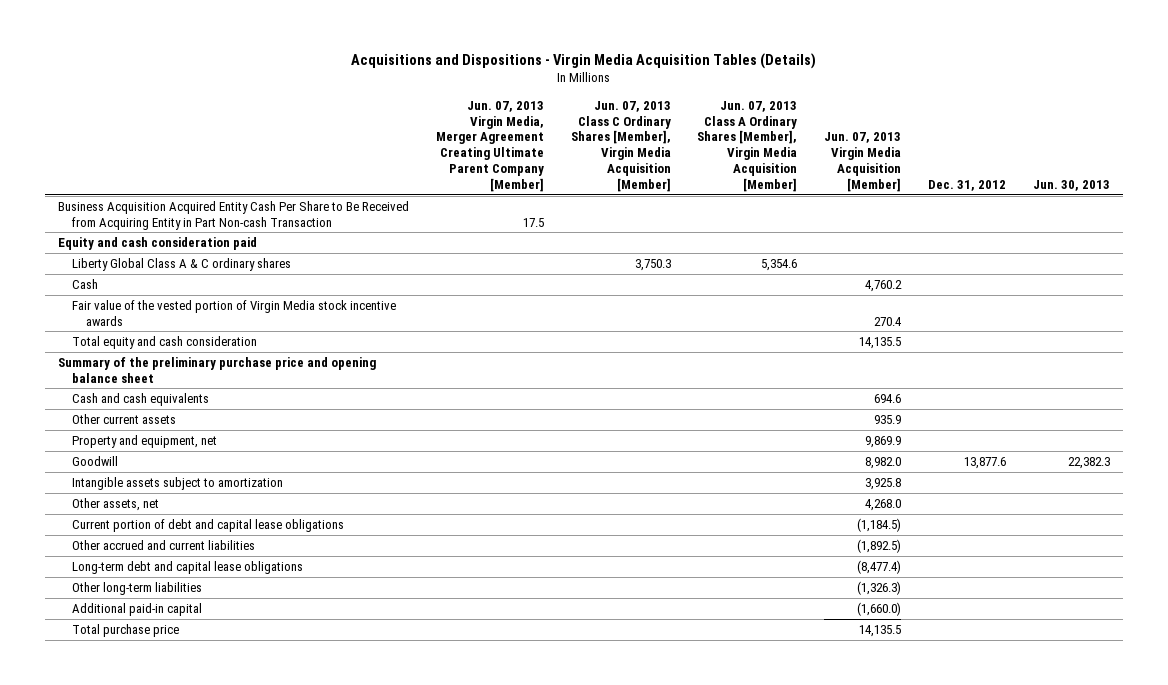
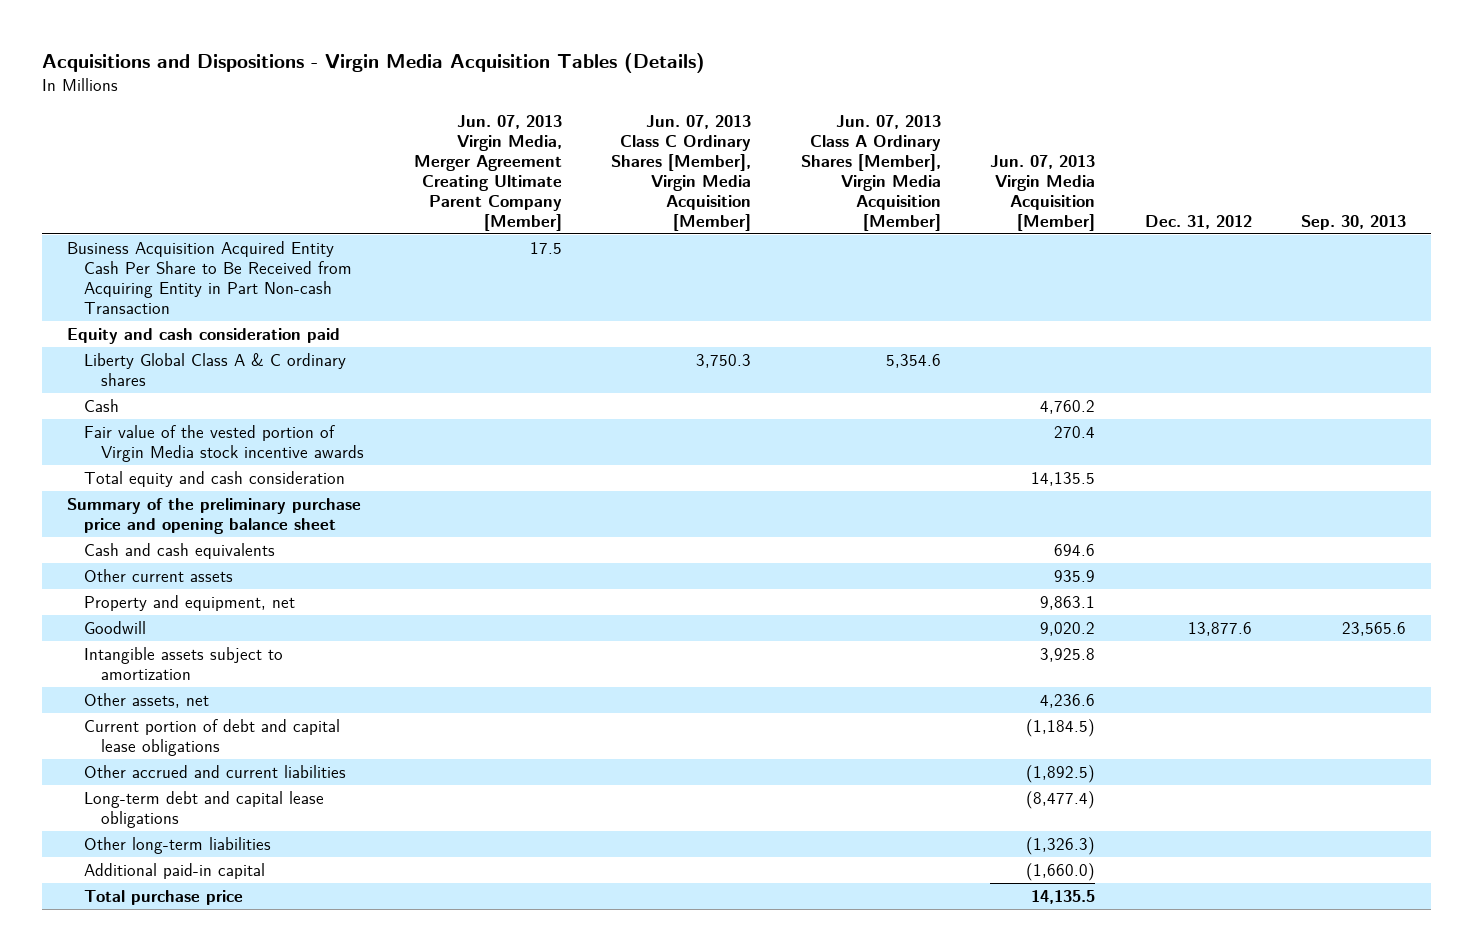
[1032,179,1110,191] Jun. 30, 2013 -> none
none -> [1301,214,1407,230] Sep. 30, 2013
[865,435,902,448] 9,869.9 -> [1040,595,1096,610] 9,863.1
[865,456,902,469] 8,982.0 -> [1040,621,1096,636] 9,020.2
[865,498,902,511] 4,268.0 -> [1040,693,1096,708] 4,236.6

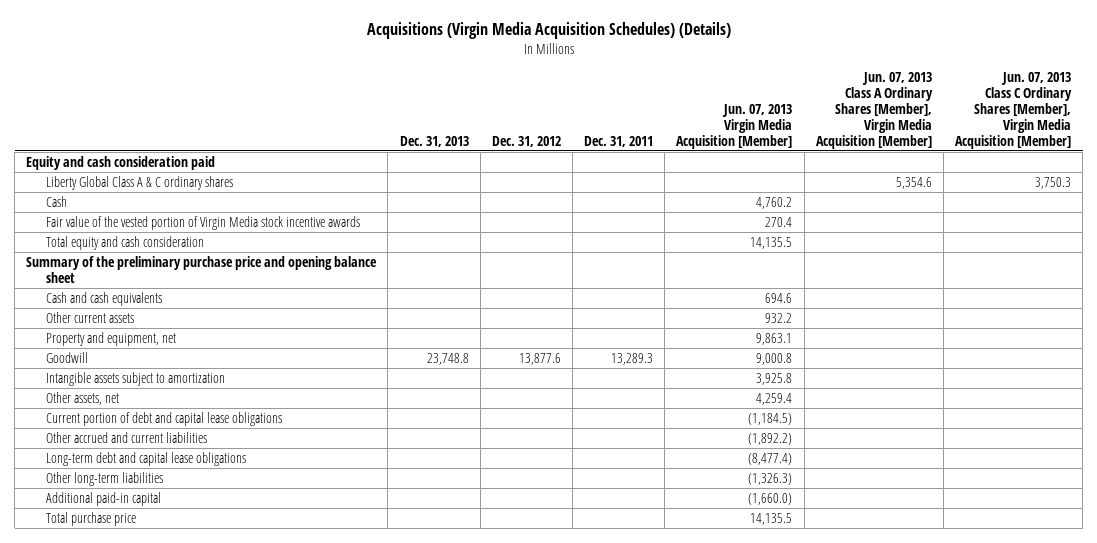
[42,53,706,74] Acquisitions and Dispositions - Virgin Media Acquisition Tables (Details) -> [366,22,731,40] Acquisitions (Virgin Media Acquisition Schedules) (Details)
[413,114,562,231] Jun. 07, 2013 Virgin Media, Merger Agreement Creating Ultimate Parent Company [Member] -> none
[1301,214,1407,230] Sep. 30, 2013 -> none
none -> [399,135,469,147] Dec. 31, 2013
none -> [584,135,654,147] Dec. 31, 2011
[66,240,352,314] Business Acquisition Acquired Entity Cash Per Share to Be Received from Acquiring Entity in Part Non-cash Transaction -> none
[1054,569,1096,582] 935.9 -> [765,312,793,323] 932.2
[1040,621,1096,636] 9,020.2 -> [756,352,793,365] 9,000.8
[1040,693,1096,708] 4,236.6 -> [756,392,793,405] 4,259.4
[1026,764,1096,783] (1,892.5) -> [748,432,793,445] (1,892.2)

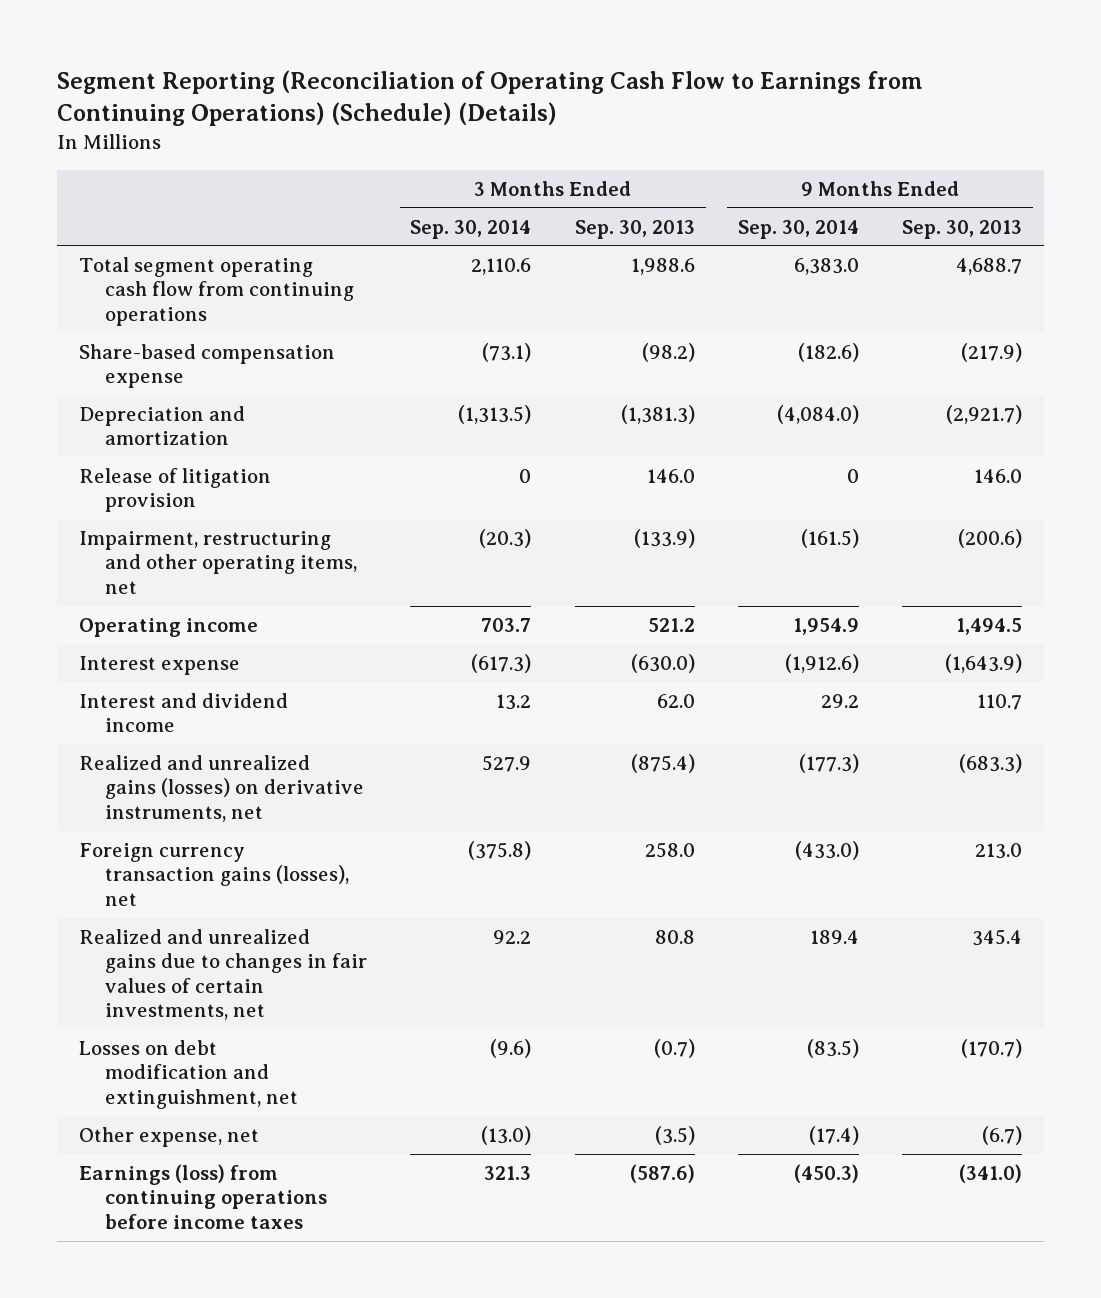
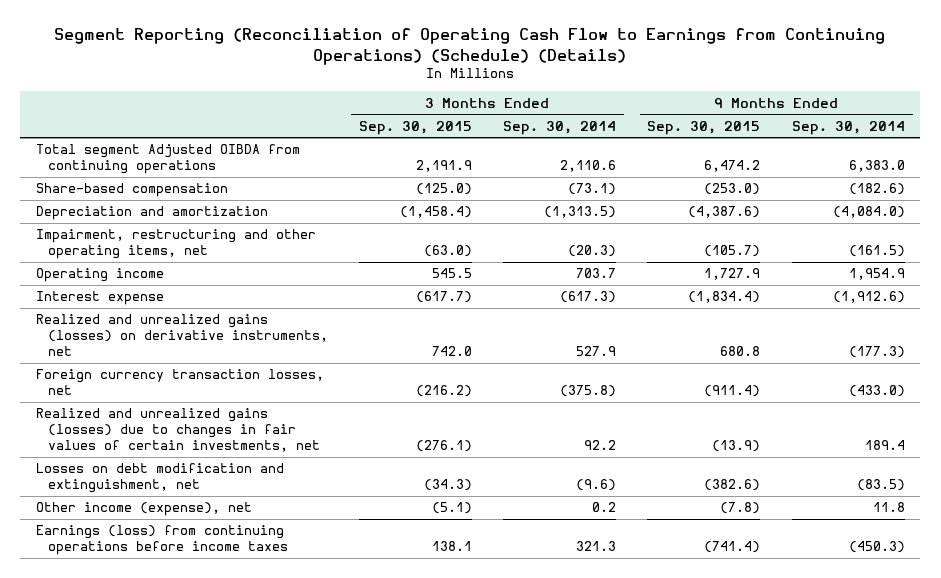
[574,219,695,239] Sep. 30, 2013 -> none
[902,219,1023,239] Sep. 30, 2013 -> none
none -> [358,120,472,135] Sep. 30, 2015
none -> [647,120,761,135] Sep. 30, 2015
[78,256,355,326] Total segment operating cash flow from continuing operations -> [35,144,300,175] Total segment Adjusted OIBDA from continuing operations
[78,343,335,389] Share-based compensation expense -> [35,183,228,198] Share-based compensation
[78,467,271,513] Release of litigation provision -> none
[78,692,288,733] Interest and dividend income -> none
[78,842,350,906] Foreign currency transaction gains (losses), net -> [35,369,324,396] Foreign currency transaction losses, net
[78,928,368,1021] Realized and unrealized gains due to changes in fair values of certain investments, net -> [35,408,320,453] Realized and unrealized gains (losses) due to changes in fair values of certain investments, net
[78,1126,259,1147] Other expense, net -> [35,502,252,517] Other income (expense), net
[481,1125,532,1145] (13.0) -> [592,502,617,513] 0.2
[808,1125,859,1145] (17.4) -> [872,502,905,513] 11.8

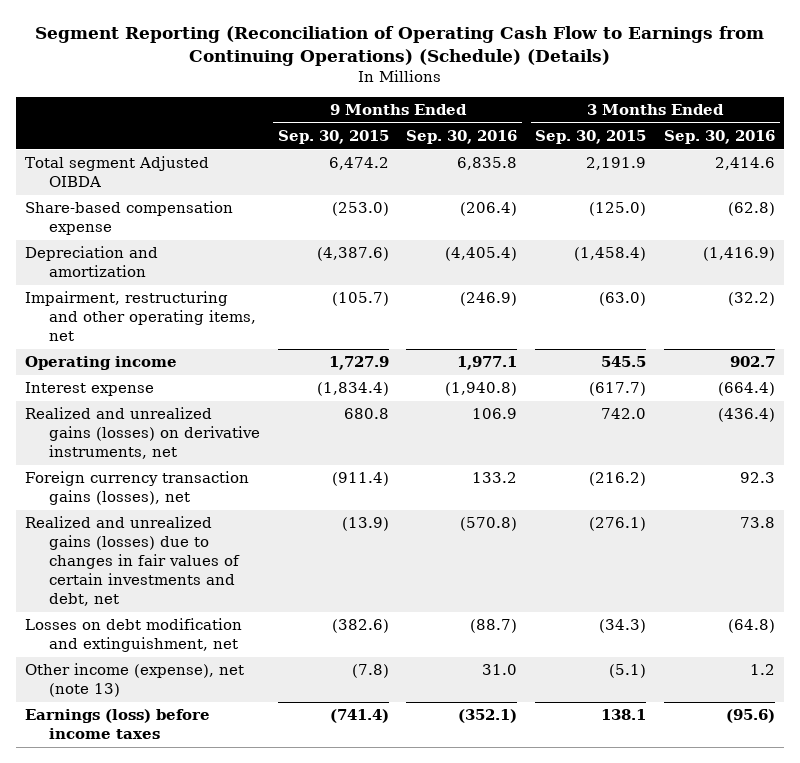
[503,120,617,135] Sep. 30, 2014 -> none
[791,120,905,135] Sep. 30, 2014 -> none
none -> [406,130,518,145] Sep. 30, 2016
none -> [664,130,776,145] Sep. 30, 2016
[35,144,300,175] Total segment Adjusted OIBDA from continuing operations -> [24,156,209,188] Total segment Adjusted OIBDA
[35,183,228,198] Share-based compensation -> [24,201,233,236] Share-based compensation expense
[35,369,324,396] Foreign currency transaction losses, net -> [24,471,249,506] Foreign currency transaction gains (losses), net
[35,408,320,453] Realized and unrealized gains (losses) due to changes in fair values of certain investments, net -> [24,516,240,607] Realized and unrealized gains (losses) due to changes in fair values of certain investments and debt, net
[35,502,252,517] Other income (expense), net -> [24,663,244,698] Other income (expense), net (note 13)
[35,525,288,556] Earnings (loss) from continuing operations before income taxes -> [24,709,210,740] Earnings (loss) before income taxes

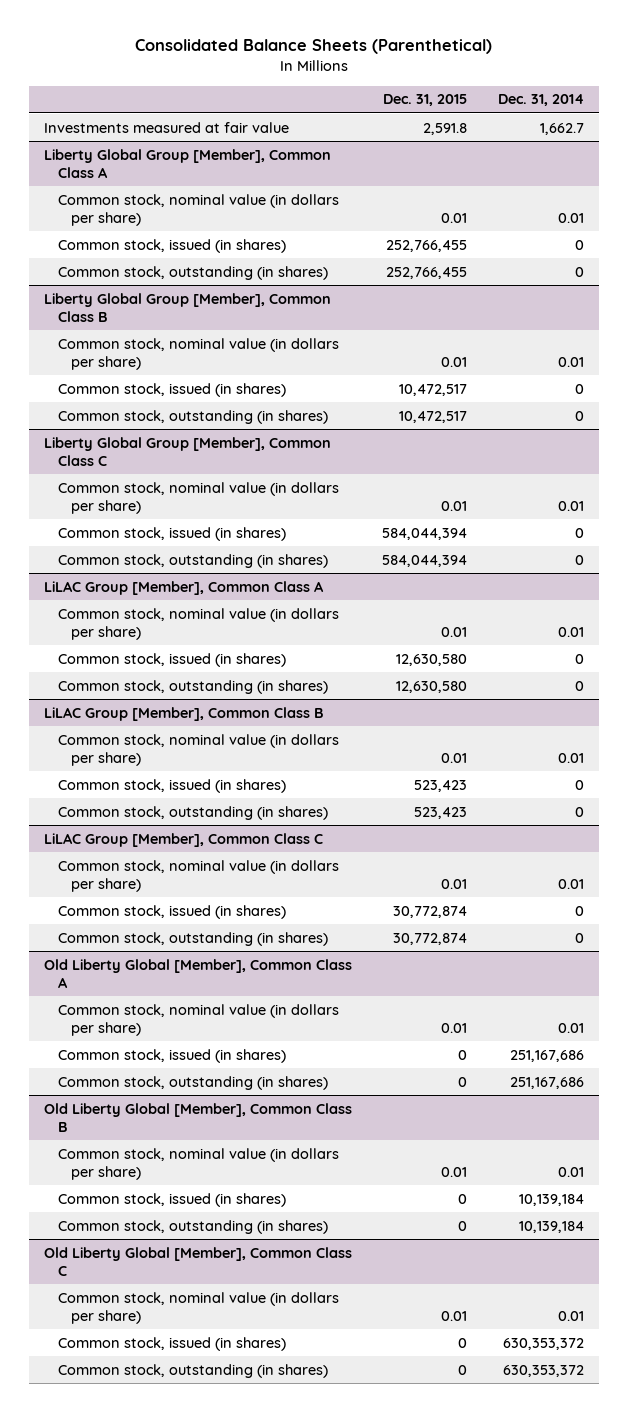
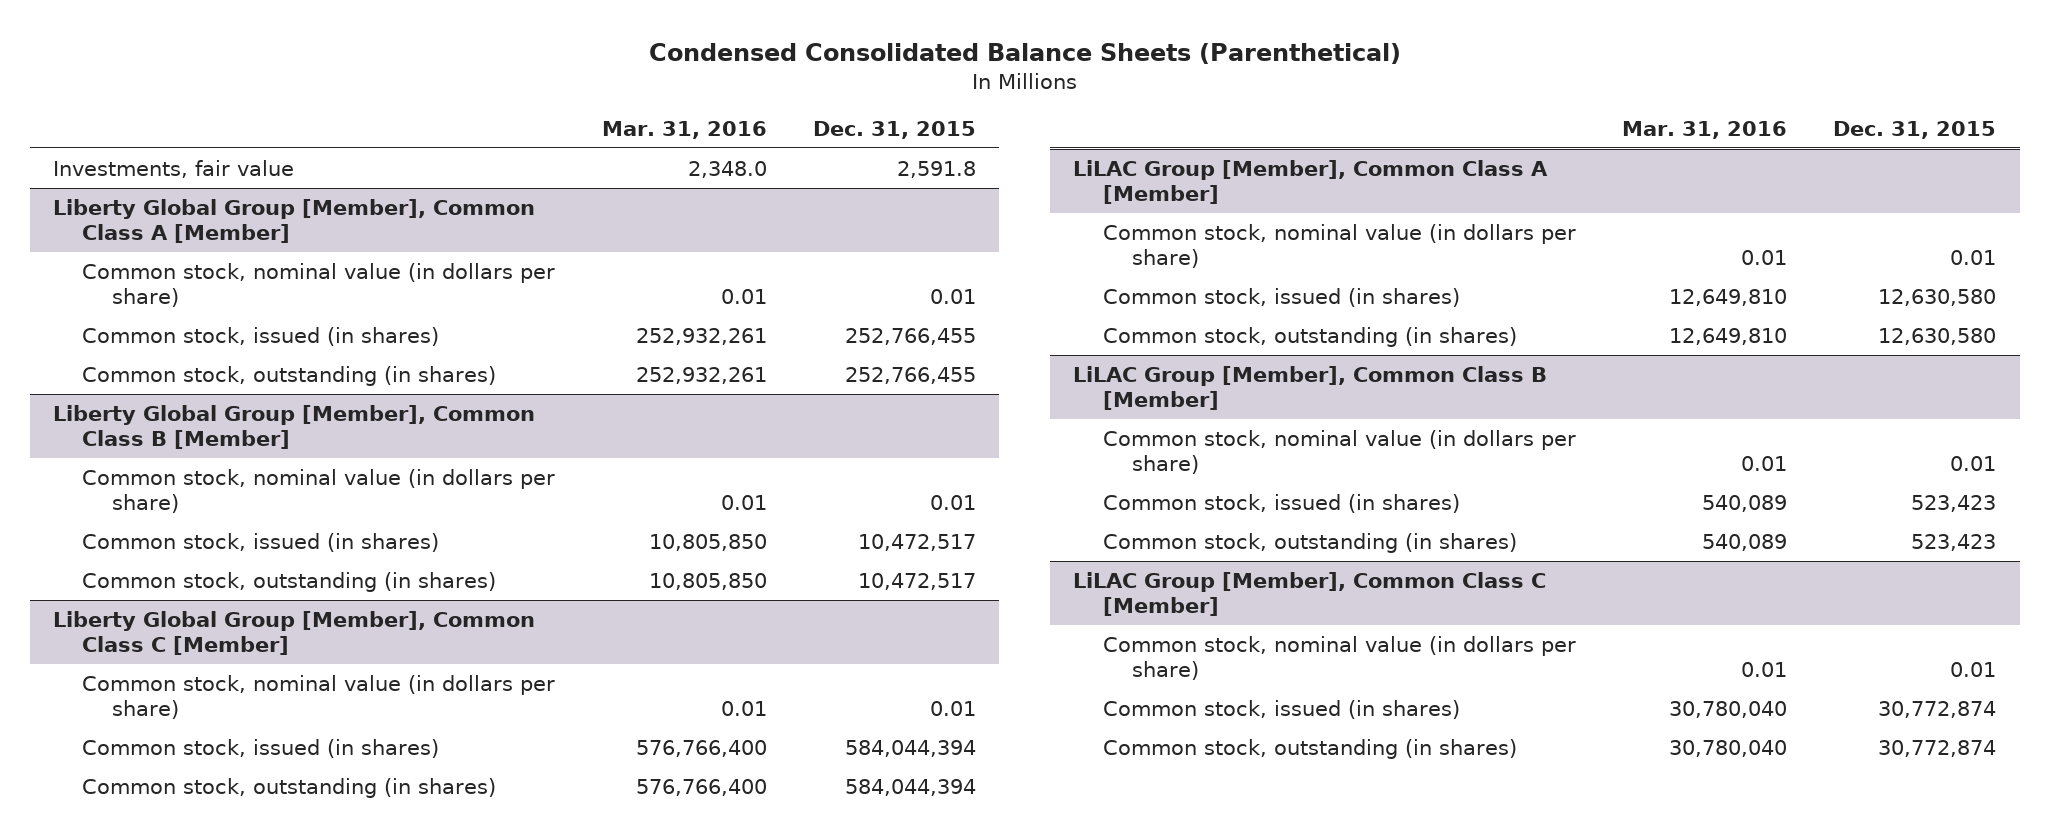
[134,39,492,55] Consolidated Balance Sheets (Parenthetical) -> [648,43,1401,65] Condensed Consolidated Balance Sheets (Parenthetical)
[497,94,584,107] Dec. 31, 2014 -> none
none -> [601,121,767,140] Mar. 31, 2016
[44,121,290,133] Investments measured at fair value -> [52,159,294,178] Investments, fair value
[44,148,332,178] Liberty Global Group [Member], Common Class A -> [52,198,535,244] Liberty Global Group [Member], Common Class A [Member]
[44,292,332,322] Liberty Global Group [Member], Common Class B -> [52,404,535,450] Liberty Global Group [Member], Common Class B [Member]
[44,436,332,466] Liberty Global Group [Member], Common Class C -> [52,610,535,656] Liberty Global Group [Member], Common Class C [Member]
[44,580,325,595] LiLAC Group [Member], Common Class A -> [1073,159,1549,205] LiLAC Group [Member], Common Class A [Member]
[44,706,325,721] LiLAC Group [Member], Common Class B -> [1073,365,1548,411] LiLAC Group [Member], Common Class B [Member]
[44,832,324,847] LiLAC Group [Member], Common Class C -> [1073,571,1547,617] LiLAC Group [Member], Common Class C [Member]
[44,958,353,988] Old Liberty Global [Member], Common Class A -> none
[57,1003,339,1036] Common stock, nominal value (in dollars per share) -> none
[57,1048,286,1063] Common stock, issued (in shares) -> none
[57,1075,328,1090] Common stock, outstanding (in shares) -> none
[44,1102,353,1132] Old Liberty Global [Member], Common Class B -> none
[57,1147,339,1180] Common stock, nominal value (in dollars per share) -> none
[57,1192,286,1207] Common stock, issued (in shares) -> none
[57,1219,328,1234] Common stock, outstanding (in shares) -> none
[44,1246,353,1276] Old Liberty Global [Member], Common Class C -> none
[57,1291,339,1324] Common stock, nominal value (in dollars per share) -> none
[57,1336,286,1351] Common stock, issued (in shares) -> none
[57,1363,328,1378] Common stock, outstanding (in shares) -> none

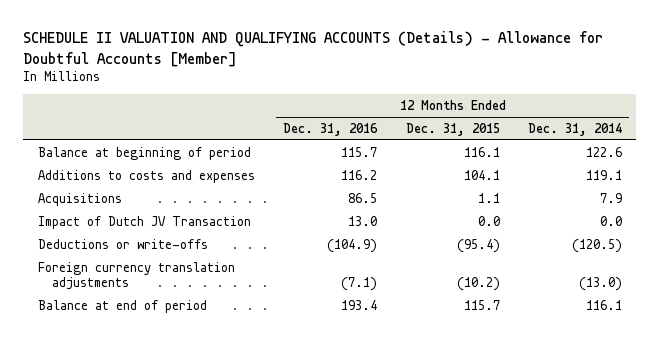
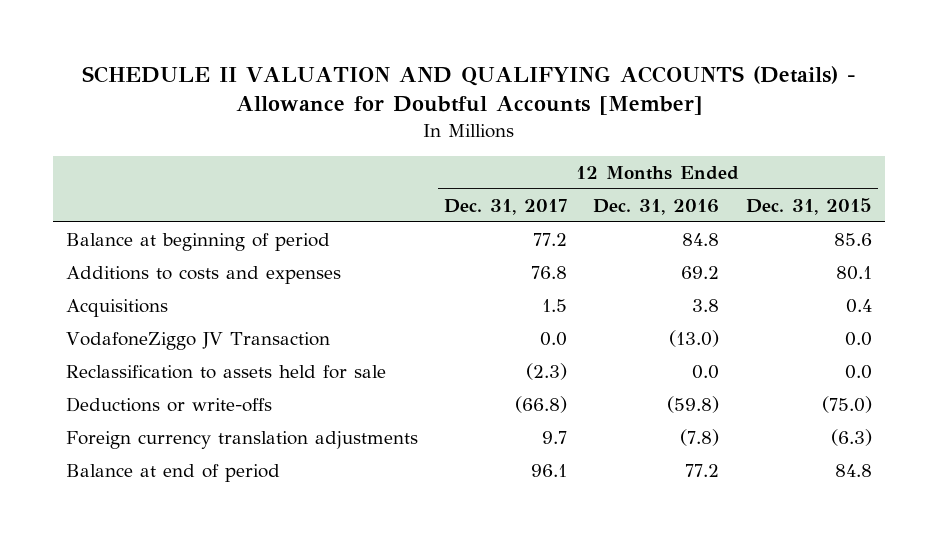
[528,122,623,136] Dec. 31, 2014 -> none
none -> [444,198,568,215] Dec. 31, 2017
[37,215,251,229] Impact of Dutch JV Transaction -> none
[341,146,378,157] 115.7 -> [682,232,720,246] 84.8
[463,146,500,157] 116.1 -> [833,232,872,246] 85.6
[341,169,378,180] 116.2 -> [681,265,720,279] 69.2
[463,169,500,180] 104.1 -> [835,265,872,280] 80.1
[348,192,378,203] 86.5 -> [692,298,720,312] 3.8
[477,192,500,203] 1.1 -> [845,298,872,313] 0.4
none -> [65,331,330,350] VodafoneZiggo JV Transaction
none -> [65,364,386,379] Reclassification to assets held for sale
[327,238,378,253] (104.9) -> [667,395,720,413] (59.8)
[456,238,500,253] (95.4) -> [821,395,872,413] (75.0)
[341,277,378,292] (7.1) -> [680,428,720,446] (7.8)
[456,277,500,292] (10.2) -> [830,428,872,446] (6.3)
[341,299,378,310] 193.4 -> [685,463,720,477] 77.2
[463,299,500,310] 115.7 -> [834,463,872,477] 84.8

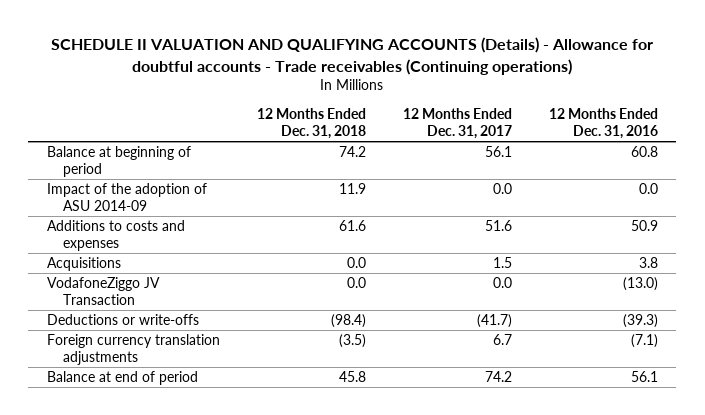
[81,66,856,116] SCHEDULE II VALUATION AND QUALIFYING ACCOUNTS (Details) - Allowance for Doubtful Accounts [Member] -> [51,36,654,75] SCHEDULE II VALUATION AND QUALIFYING ACCOUNTS (Details) - Allowance for doubtful accounts - Trade receivables (Continuing operations)
[745,197,872,215] Dec. 31, 2015 -> none
none -> [256,108,366,140] 12 Months Ended Dec. 31, 2018
[533,232,568,246] 77.2 -> [484,146,512,158] 56.1
[682,232,720,246] 84.8 -> [630,146,658,158] 60.8
none -> [46,183,207,211] Impact of the adoption of ASU 2014-09
[531,265,568,279] 76.8 -> [484,220,512,232] 51.6
[681,265,720,279] 69.2 -> [630,220,658,232] 50.9
[65,364,386,379] Reclassification to assets held for sale -> none
[515,395,568,413] (66.8) -> [476,314,512,329] (41.7)
[667,395,720,413] (59.8) -> [622,314,658,329] (39.3)
[542,430,568,444] 9.7 -> [492,334,512,346] 6.7
[680,428,720,446] (7.8) -> [630,334,658,349] (7.1)
[531,463,568,477] 96.1 -> [484,371,512,383] 74.2
[685,463,720,477] 77.2 -> [630,371,658,383] 56.1

